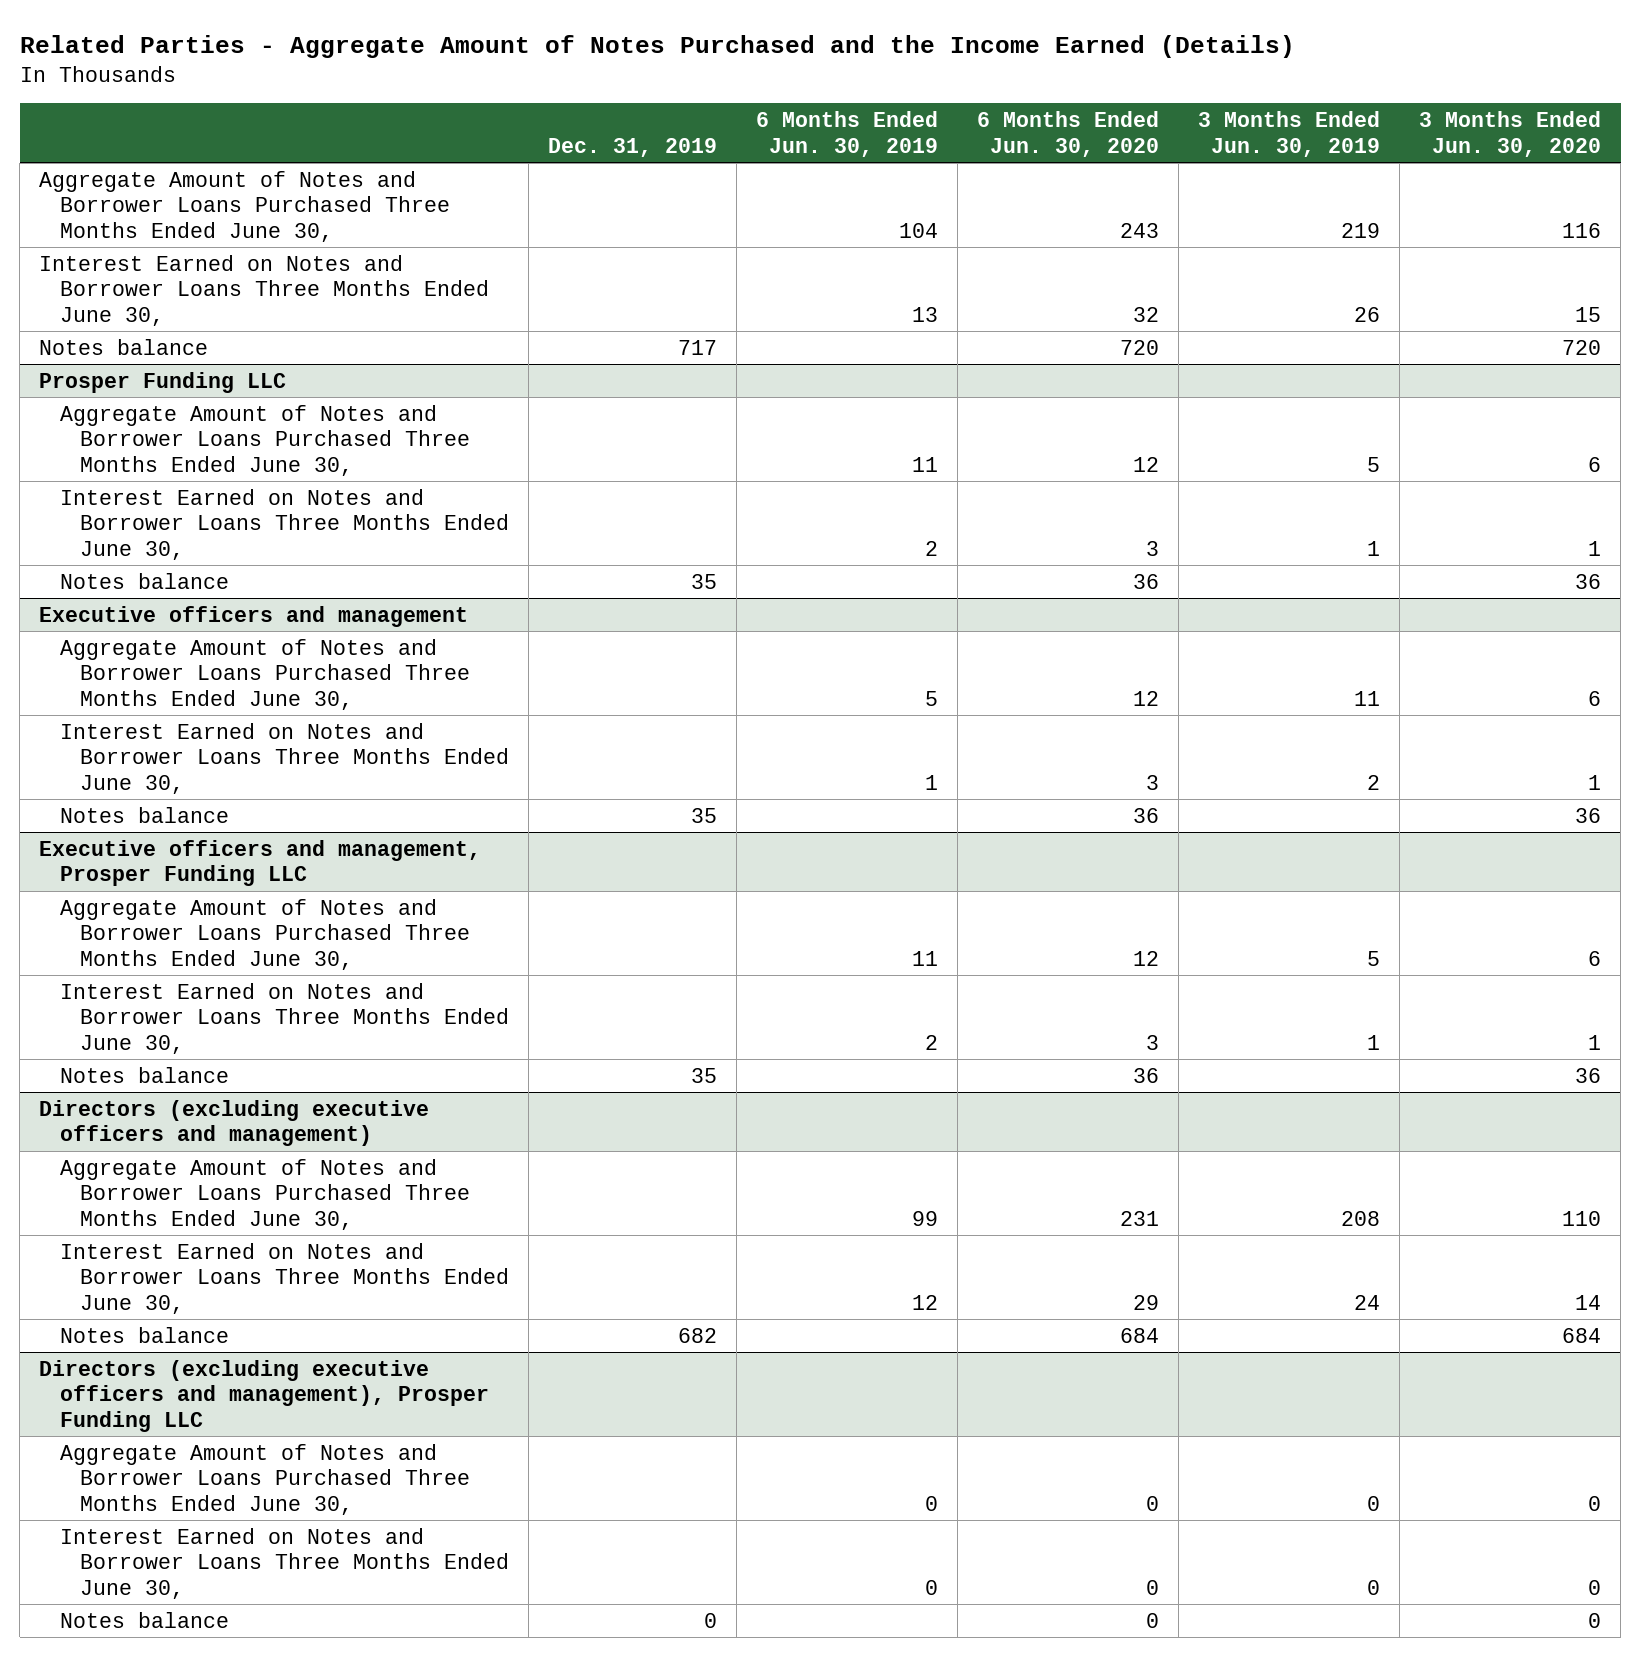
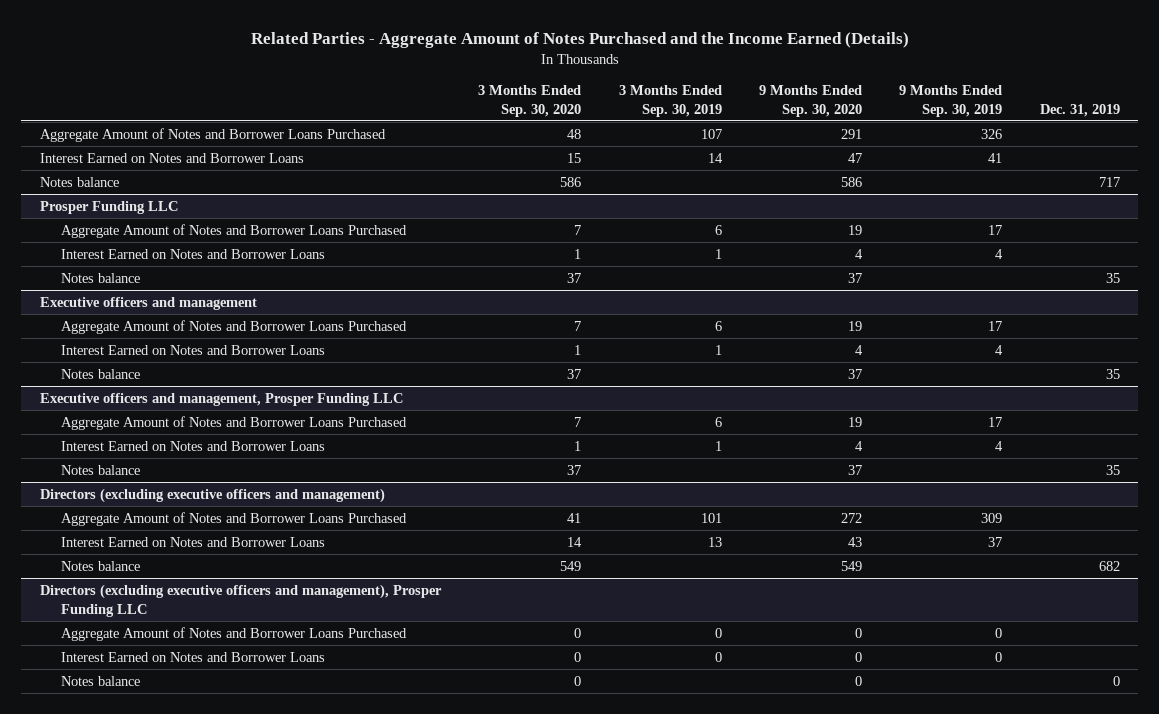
[756,111,939,157] 6 Months Ended Jun. 30, 2019 -> none
[977,111,1160,157] 6 Months Ended Jun. 30, 2020 -> none
[1198,111,1381,157] 3 Months Ended Jun. 30, 2019 -> none
[1419,111,1602,157] 3 Months Ended Jun. 30, 2020 -> none
none -> [478,84,582,117] 3 Months Ended Sep. 30, 2020
none -> [618,84,722,117] 3 Months Ended Sep. 30, 2019
none -> [758,84,862,117] 9 Months Ended Sep. 30, 2020
none -> [899,84,1003,117] 9 Months Ended Sep. 30, 2019
[39,170,450,242] Aggregate Amount of Notes and Borrower Loans Purchased Three Months Ended June 30, -> [39,127,386,142] Aggregate Amount of Notes and Borrower Loans Purchased
[39,254,489,326] Interest Earned on Notes and Borrower Loans Three Months Ended June 30, -> [39,152,304,163] Interest Earned on Notes and Borrower Loans
[59,404,471,476] Aggregate Amount of Notes and Borrower Loans Purchased Three Months Ended June 30, -> [61,223,408,238] Aggregate Amount of Notes and Borrower Loans Purchased
[59,488,510,560] Interest Earned on Notes and Borrower Loans Three Months Ended June 30, -> [61,248,326,259] Interest Earned on Notes and Borrower Loans
[59,638,471,710] Aggregate Amount of Notes and Borrower Loans Purchased Three Months Ended June 30, -> [61,319,408,334] Aggregate Amount of Notes and Borrower Loans Purchased
[59,722,510,794] Interest Earned on Notes and Borrower Loans Three Months Ended June 30, -> [61,344,326,355] Interest Earned on Notes and Borrower Loans
[59,898,471,970] Aggregate Amount of Notes and Borrower Loans Purchased Three Months Ended June 30, -> [61,415,408,430] Aggregate Amount of Notes and Borrower Loans Purchased
[59,982,510,1054] Interest Earned on Notes and Borrower Loans Three Months Ended June 30, -> [61,440,326,451] Interest Earned on Notes and Borrower Loans
[59,1158,471,1230] Aggregate Amount of Notes and Borrower Loans Purchased Three Months Ended June 30, -> [61,511,408,526] Aggregate Amount of Notes and Borrower Loans Purchased
[59,1242,510,1314] Interest Earned on Notes and Borrower Loans Three Months Ended June 30, -> [61,536,326,547] Interest Earned on Notes and Borrower Loans
[59,1443,471,1515] Aggregate Amount of Notes and Borrower Loans Purchased Three Months Ended June 30, -> [61,626,408,641] Aggregate Amount of Notes and Borrower Loans Purchased
[59,1527,510,1599] Interest Earned on Notes and Borrower Loans Three Months Ended June 30, -> [61,651,326,662] Interest Earned on Notes and Borrower Loans

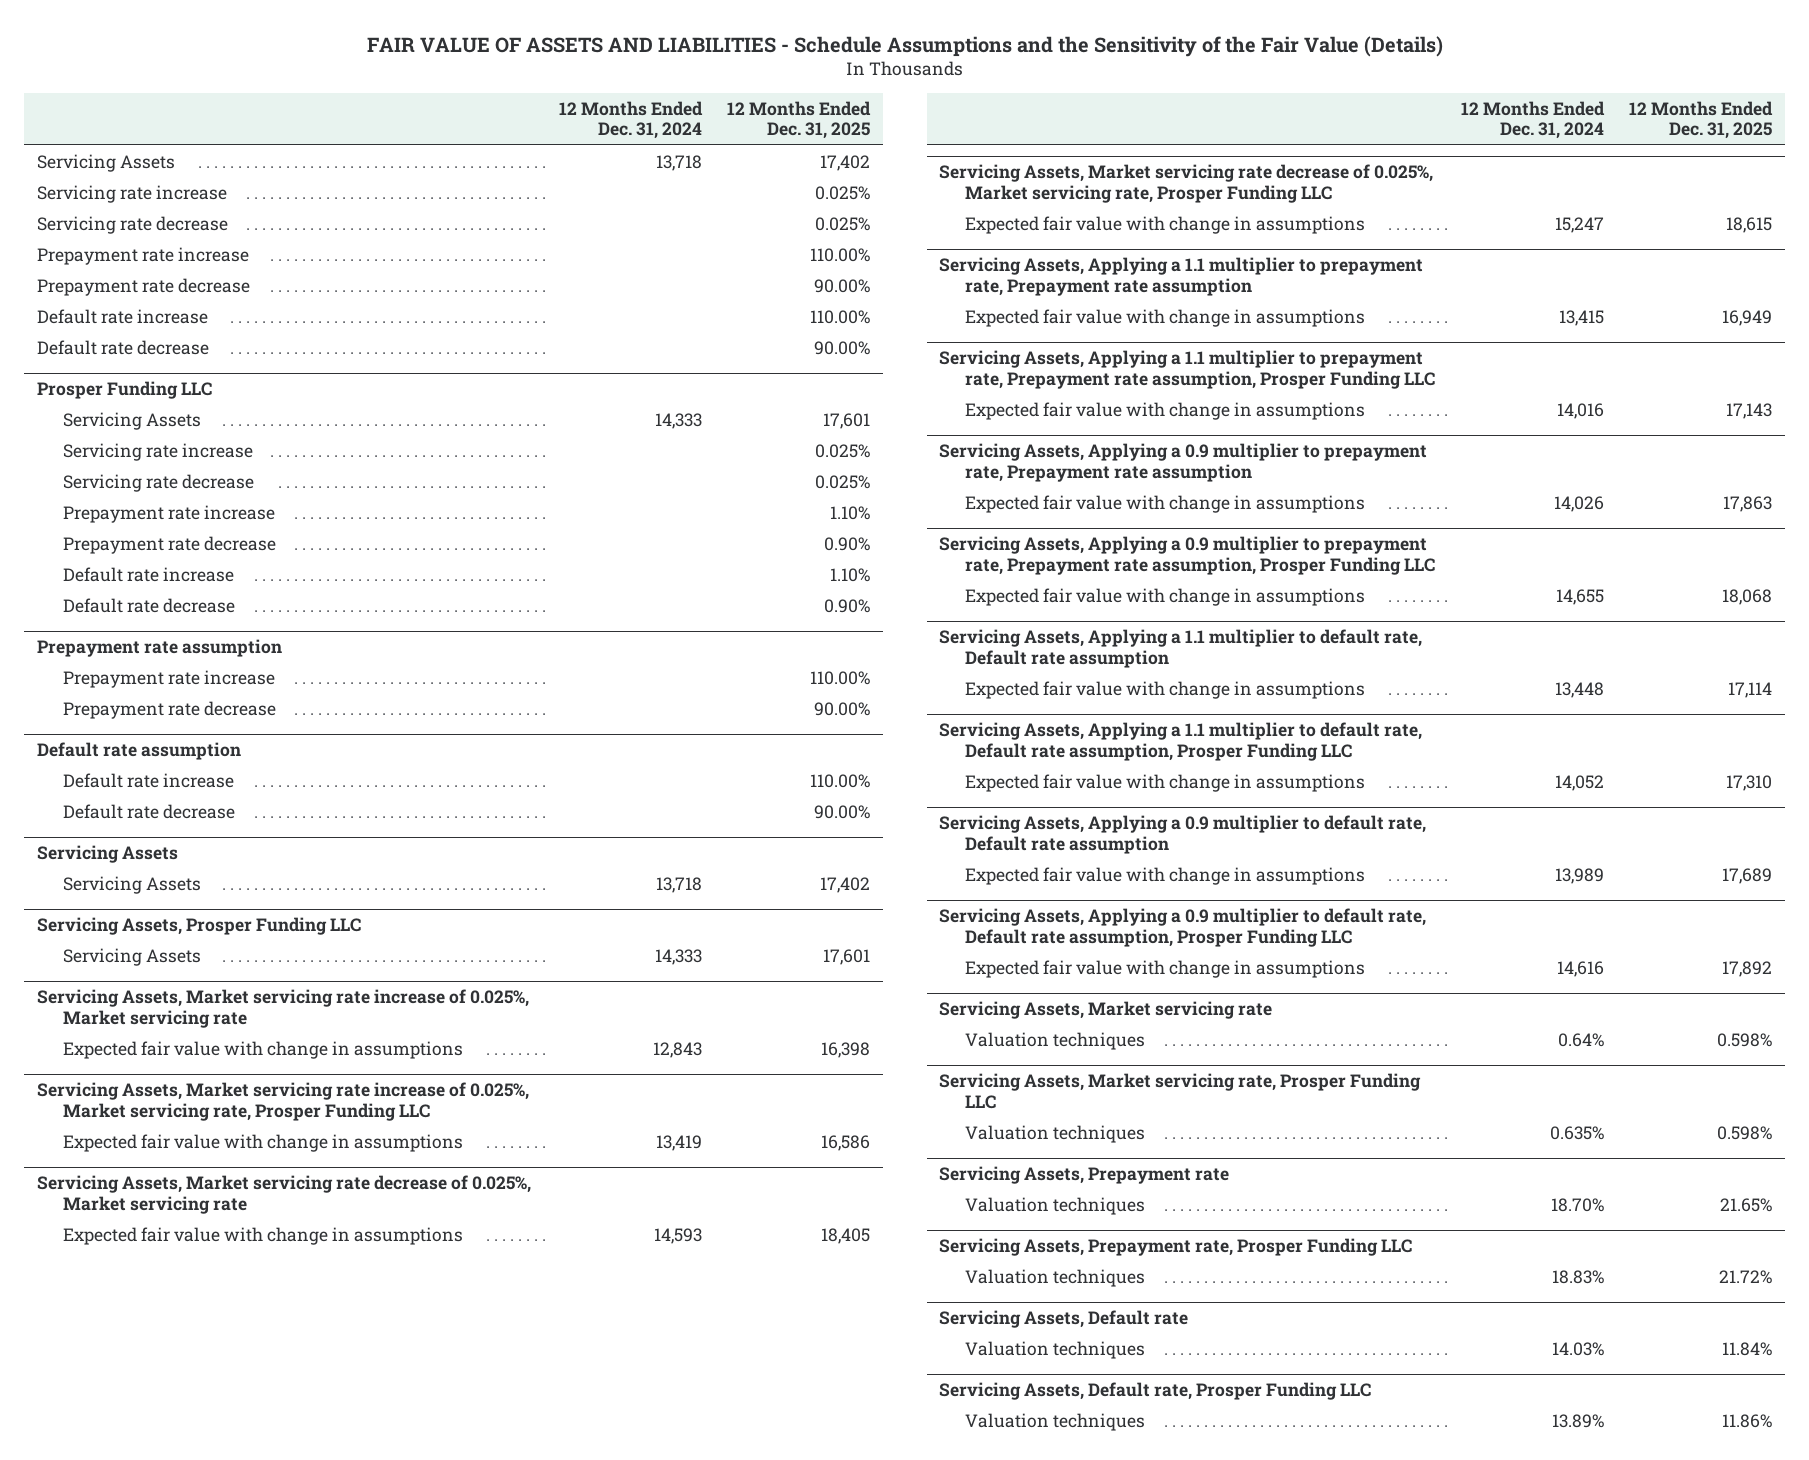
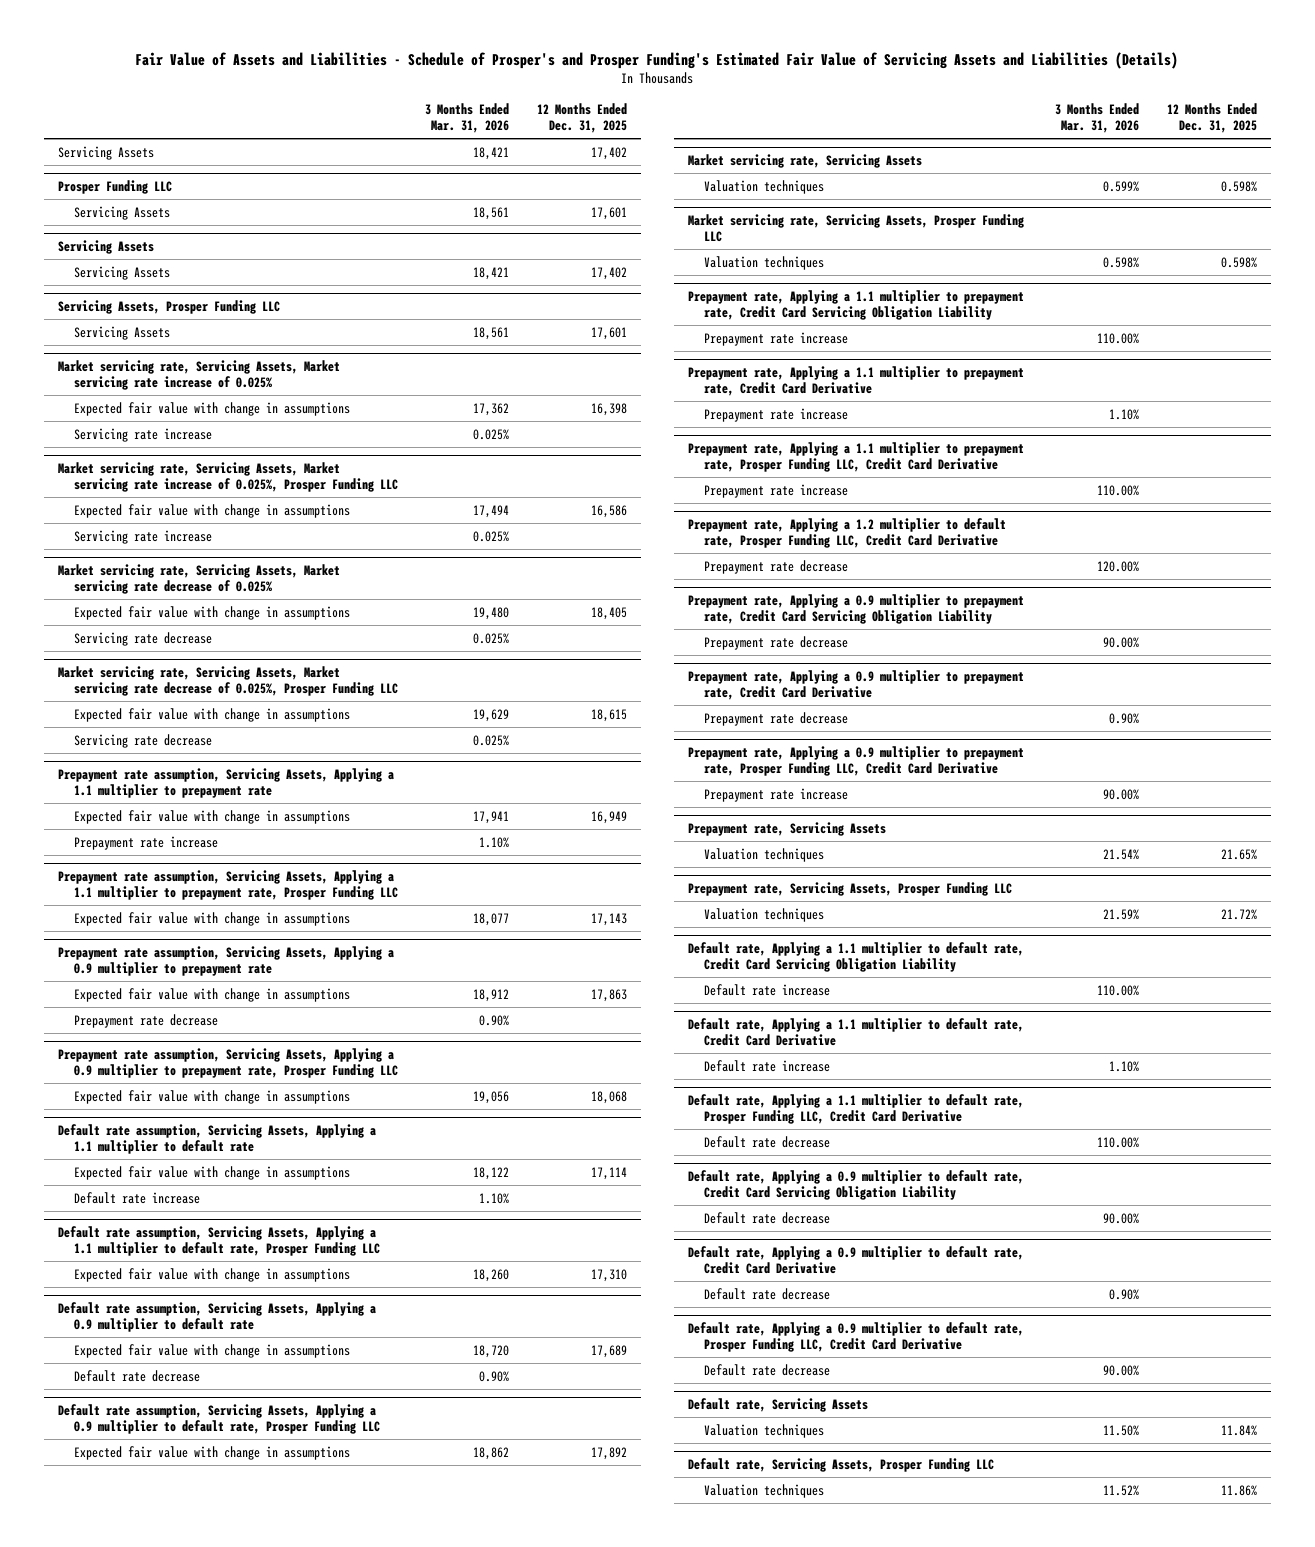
[366,35,1443,57] FAIR VALUE OF ASSETS AND LIABILITIES - Schedule Assumptions and the Sensitivity of the Fair Value (Details) -> [135,51,1179,69] Fair Value of Assets and Liabilities - Schedule of Prosper's and Prosper Funding's Estimated Fair Value of Servicing Assets and Liabilities (Details)
[558,100,703,140] 12 Months Ended Dec. 31, 2024 -> none
none -> [425,102,510,133] 3 Months Ended Mar. 31, 2026
[37,184,228,203] Servicing rate increase -> none
[37,215,229,234] Servicing rate decrease -> none
[37,246,250,265] Prepayment rate increase -> none
[37,277,251,296] Prepayment rate decrease -> none
[37,308,209,324] Default rate increase -> none
[37,339,210,355] Default rate decrease -> none
[63,442,254,461] Servicing rate increase -> none
[63,473,255,492] Servicing rate decrease -> none
[63,504,276,523] Prepayment rate increase -> none
[63,535,277,554] Prepayment rate decrease -> none
[63,566,235,582] Default rate increase -> none
[63,597,236,613] Default rate decrease -> none
[37,639,283,658] Prepayment rate assumption -> none
[63,669,276,688] Prepayment rate increase -> none
[63,700,277,719] Prepayment rate decrease -> none
[37,742,242,761] Default rate assumption -> none
[63,772,235,788] Default rate increase -> none
[63,803,236,819] Default rate decrease -> none
[37,989,530,1028] Servicing Assets, Market servicing rate increase of 0.025%, Market servicing rate -> [57,359,340,391] Market servicing rate, Servicing Assets, Market servicing rate increase of 0.025%
none -> [73,427,212,442] Servicing rate increase
[37,1082,530,1121] Servicing Assets, Market servicing rate increase of 0.025%, Market servicing rate, Prosper Funding LLC -> [57,461,398,493] Market servicing rate, Servicing Assets, Market servicing rate increase of 0.025%, Prosper Funding LLC
none -> [73,529,212,544] Servicing rate increase
[37,1175,532,1214] Servicing Assets, Market servicing rate decrease of 0.025%, Market servicing rate -> [57,563,340,595] Market servicing rate, Servicing Assets, Market servicing rate decrease of 0.025%
none -> [73,631,212,646] Servicing rate decrease
[939,164,1434,203] Servicing Assets, Market servicing rate decrease of 0.025%, Market servicing rate, Prosper Funding LLC -> [57,665,398,697] Market servicing rate, Servicing Assets, Market servicing rate decrease of 0.025%, Prosper Funding LLC
none -> [73,733,212,748] Servicing rate decrease
[939,257,1424,296] Servicing Assets, Applying a 1.1 multiplier to prepayment rate, Prepayment rate assumption -> [57,767,394,799] Prepayment rate assumption, Servicing Assets, Applying a 1.1 multiplier to prepayment rate
none -> [73,835,218,850] Prepayment rate increase
[939,350,1436,389] Servicing Assets, Applying a 1.1 multiplier to prepayment rate, Prepayment rate assumption, Prosper Funding LLC -> [57,869,398,901] Prepayment rate assumption, Servicing Assets, Applying a 1.1 multiplier to prepayment rate, Prosper Funding LLC
[939,443,1428,482] Servicing Assets, Applying a 0.9 multiplier to prepayment rate, Prepayment rate assumption -> [57,945,394,977] Prepayment rate assumption, Servicing Assets, Applying a 0.9 multiplier to prepayment rate
none -> [73,1013,218,1028] Prepayment rate decrease
[939,536,1436,575] Servicing Assets, Applying a 0.9 multiplier to prepayment rate, Prepayment rate assumption, Prosper Funding LLC -> [57,1047,398,1079] Prepayment rate assumption, Servicing Assets, Applying a 0.9 multiplier to prepayment rate, Prosper Funding LLC
[939,629,1423,668] Servicing Assets, Applying a 1.1 multiplier to default rate, Default rate assumption -> [57,1123,376,1155] Default rate assumption, Servicing Assets, Applying a 1.1 multiplier to default rate
none -> [73,1191,200,1204] Default rate increase
[939,722,1423,761] Servicing Assets, Applying a 1.1 multiplier to default rate, Default rate assumption, Prosper Funding LLC -> [57,1225,380,1257] Default rate assumption, Servicing Assets, Applying a 1.1 multiplier to default rate, Prosper Funding LLC
[939,815,1427,854] Servicing Assets, Applying a 0.9 multiplier to default rate, Default rate assumption -> [57,1301,376,1333] Default rate assumption, Servicing Assets, Applying a 0.9 multiplier to default rate
none -> [73,1369,200,1382] Default rate decrease
[939,908,1427,947] Servicing Assets, Applying a 0.9 multiplier to default rate, Default rate assumption, Prosper Funding LLC -> [57,1403,380,1435] Default rate assumption, Servicing Assets, Applying a 0.9 multiplier to default rate, Prosper Funding LLC
[939,1001,1273,1020] Servicing Assets, Market servicing rate -> [687,153,922,168] Market servicing rate, Servicing Assets
[939,1073,1422,1109] Servicing Assets, Market servicing rate, Prosper Funding LLC -> [687,213,1024,243] Market servicing rate, Servicing Assets, Prosper Funding LLC
none -> [687,289,1024,321] Prepayment rate, Applying a 1.1 multiplier to prepayment rate, Credit Card Servicing Obligation Liability
none -> [703,331,848,346] Prepayment rate increase
none -> [687,365,1024,397] Prepayment rate, Applying a 1.1 multiplier to prepayment rate, Credit Card Derivative
none -> [703,407,848,422] Prepayment rate increase
none -> [687,441,1024,473] Prepayment rate, Applying a 1.1 multiplier to prepayment rate, Prosper Funding LLC, Credit Card Derivative
none -> [703,483,848,498] Prepayment rate increase
none -> [687,517,1006,549] Prepayment rate, Applying a 1.2 multiplier to default rate, Prosper Funding LLC, Credit Card Derivative
none -> [703,559,848,574] Prepayment rate decrease
none -> [687,593,1024,625] Prepayment rate, Applying a 0.9 multiplier to prepayment rate, Credit Card Servicing Obligation Liability
none -> [703,635,848,650] Prepayment rate decrease
none -> [687,669,1024,701] Prepayment rate, Applying a 0.9 multiplier to prepayment rate, Credit Card Derivative
none -> [703,711,848,726] Prepayment rate decrease
none -> [687,745,1024,777] Prepayment rate, Applying a 0.9 multiplier to prepayment rate, Prosper Funding LLC, Credit Card Derivative
none -> [703,787,848,802] Prepayment rate increase
[939,1166,1230,1185] Servicing Assets, Prepayment rate -> [687,821,886,836] Prepayment rate, Servicing Assets
[939,1238,1413,1257] Servicing Assets, Prepayment rate, Prosper Funding LLC -> [687,881,1012,896] Prepayment rate, Servicing Assets, Prosper Funding LLC
none -> [687,941,1024,973] Default rate, Applying a 1.1 multiplier to default rate, Credit Card Servicing Obligation Liability
none -> [703,983,830,996] Default rate increase
none -> [687,1017,1024,1047] Default rate, Applying a 1.1 multiplier to default rate, Credit Card Derivative
none -> [703,1059,830,1072] Default rate increase
none -> [687,1093,1024,1125] Default rate, Applying a 1.1 multiplier to default rate, Prosper Funding LLC, Credit Card Derivative
none -> [703,1135,830,1148] Default rate decrease
none -> [687,1169,1024,1201] Default rate, Applying a 0.9 multiplier to default rate, Credit Card Servicing Obligation Liability
none -> [703,1211,830,1224] Default rate decrease
none -> [687,1245,1024,1275] Default rate, Applying a 0.9 multiplier to default rate, Credit Card Derivative
none -> [703,1287,830,1300] Default rate decrease
none -> [687,1321,1024,1353] Default rate, Applying a 0.9 multiplier to default rate, Prosper Funding LLC, Credit Card Derivative
none -> [703,1363,830,1376] Default rate decrease
[939,1310,1189,1329] Servicing Assets, Default rate -> [687,1397,868,1412] Default rate, Servicing Assets
[939,1382,1372,1401] Servicing Assets, Default rate, Prosper Funding LLC -> [687,1457,994,1472] Default rate, Servicing Assets, Prosper Funding LLC

